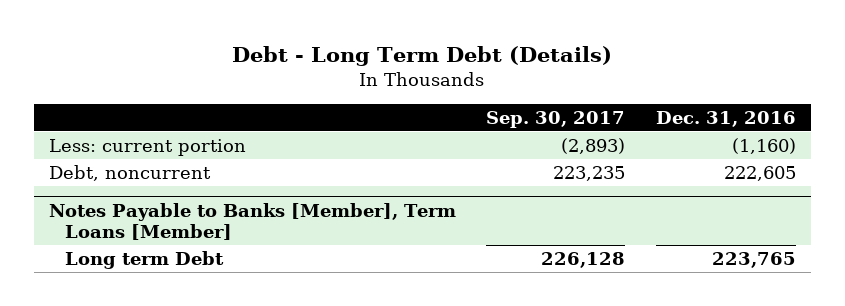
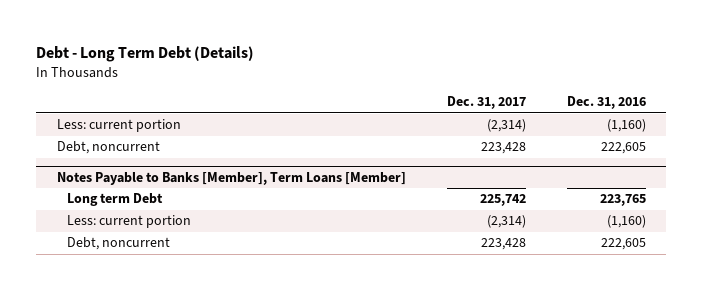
[486,110,626,128] Sep. 30, 2017 -> none
none -> [446,96,526,110] Dec. 31, 2017
none -> [66,215,191,229] Less: current portion
none -> [66,237,170,251] Debt, noncurrent

